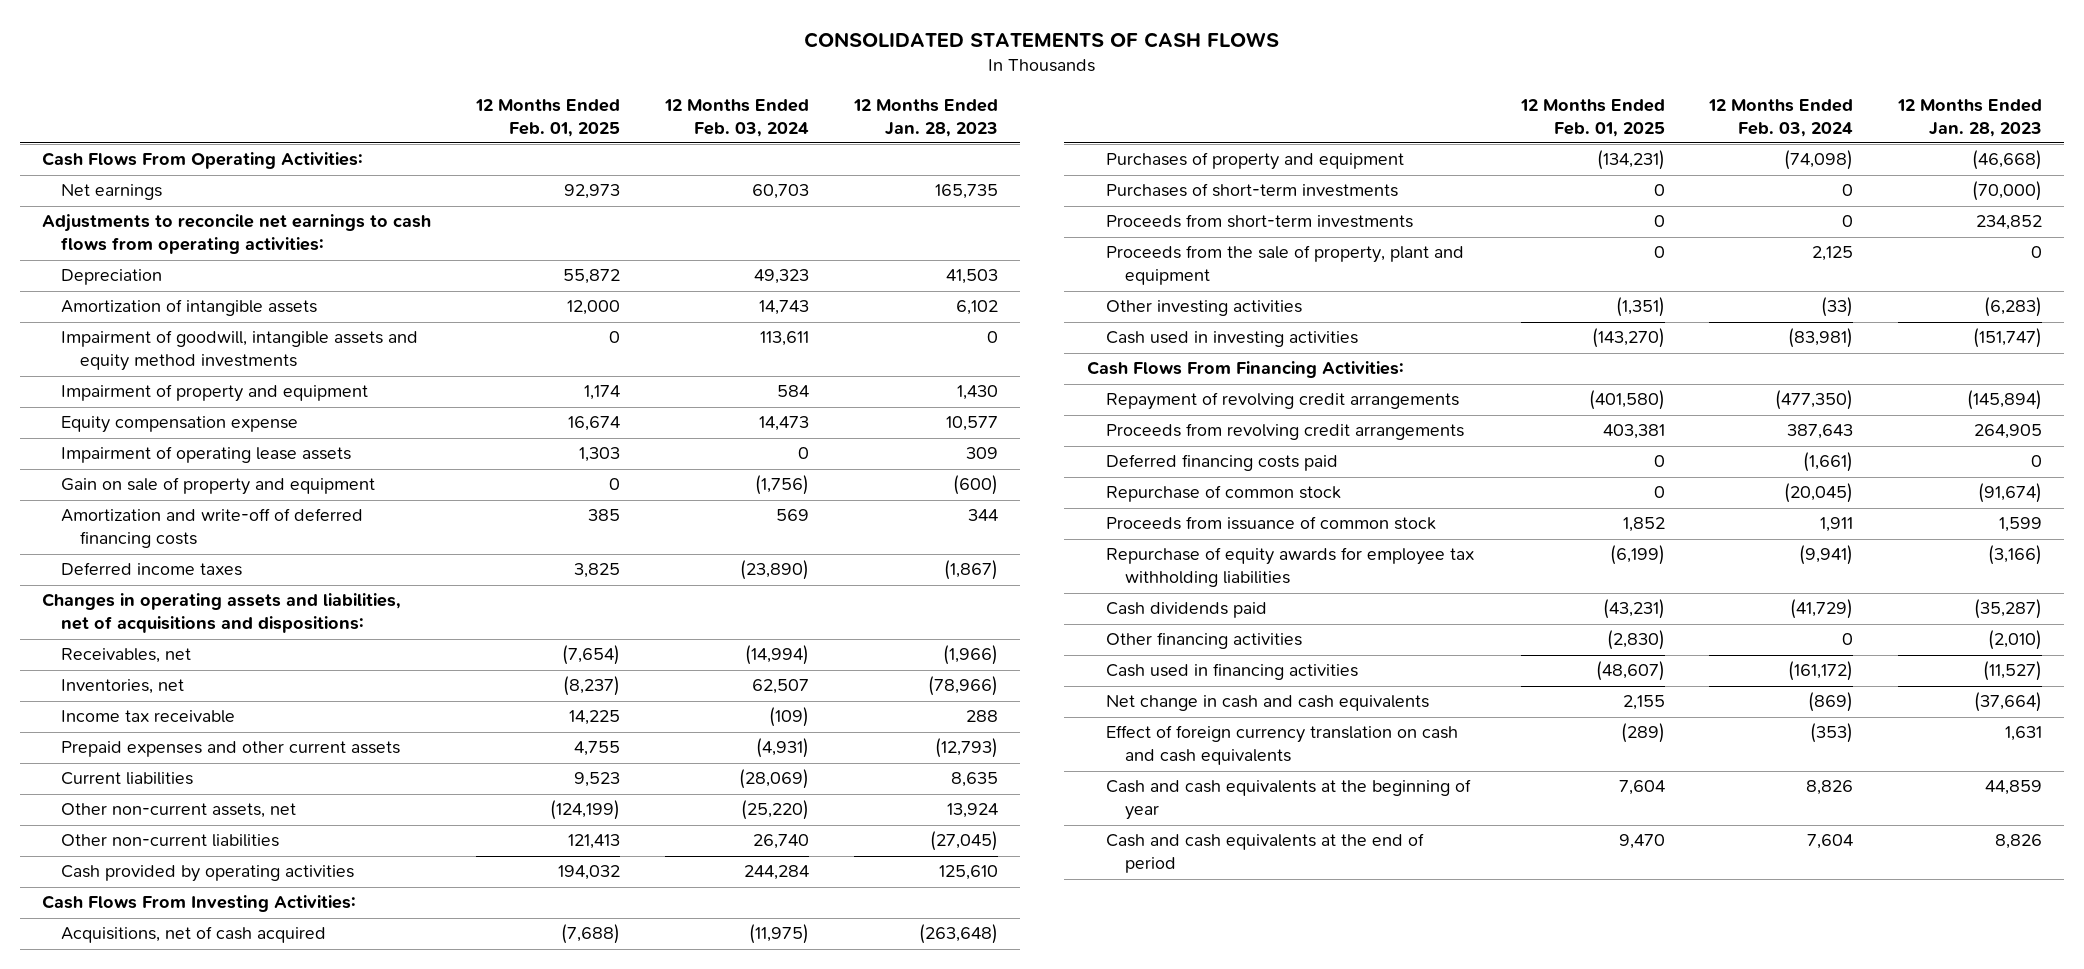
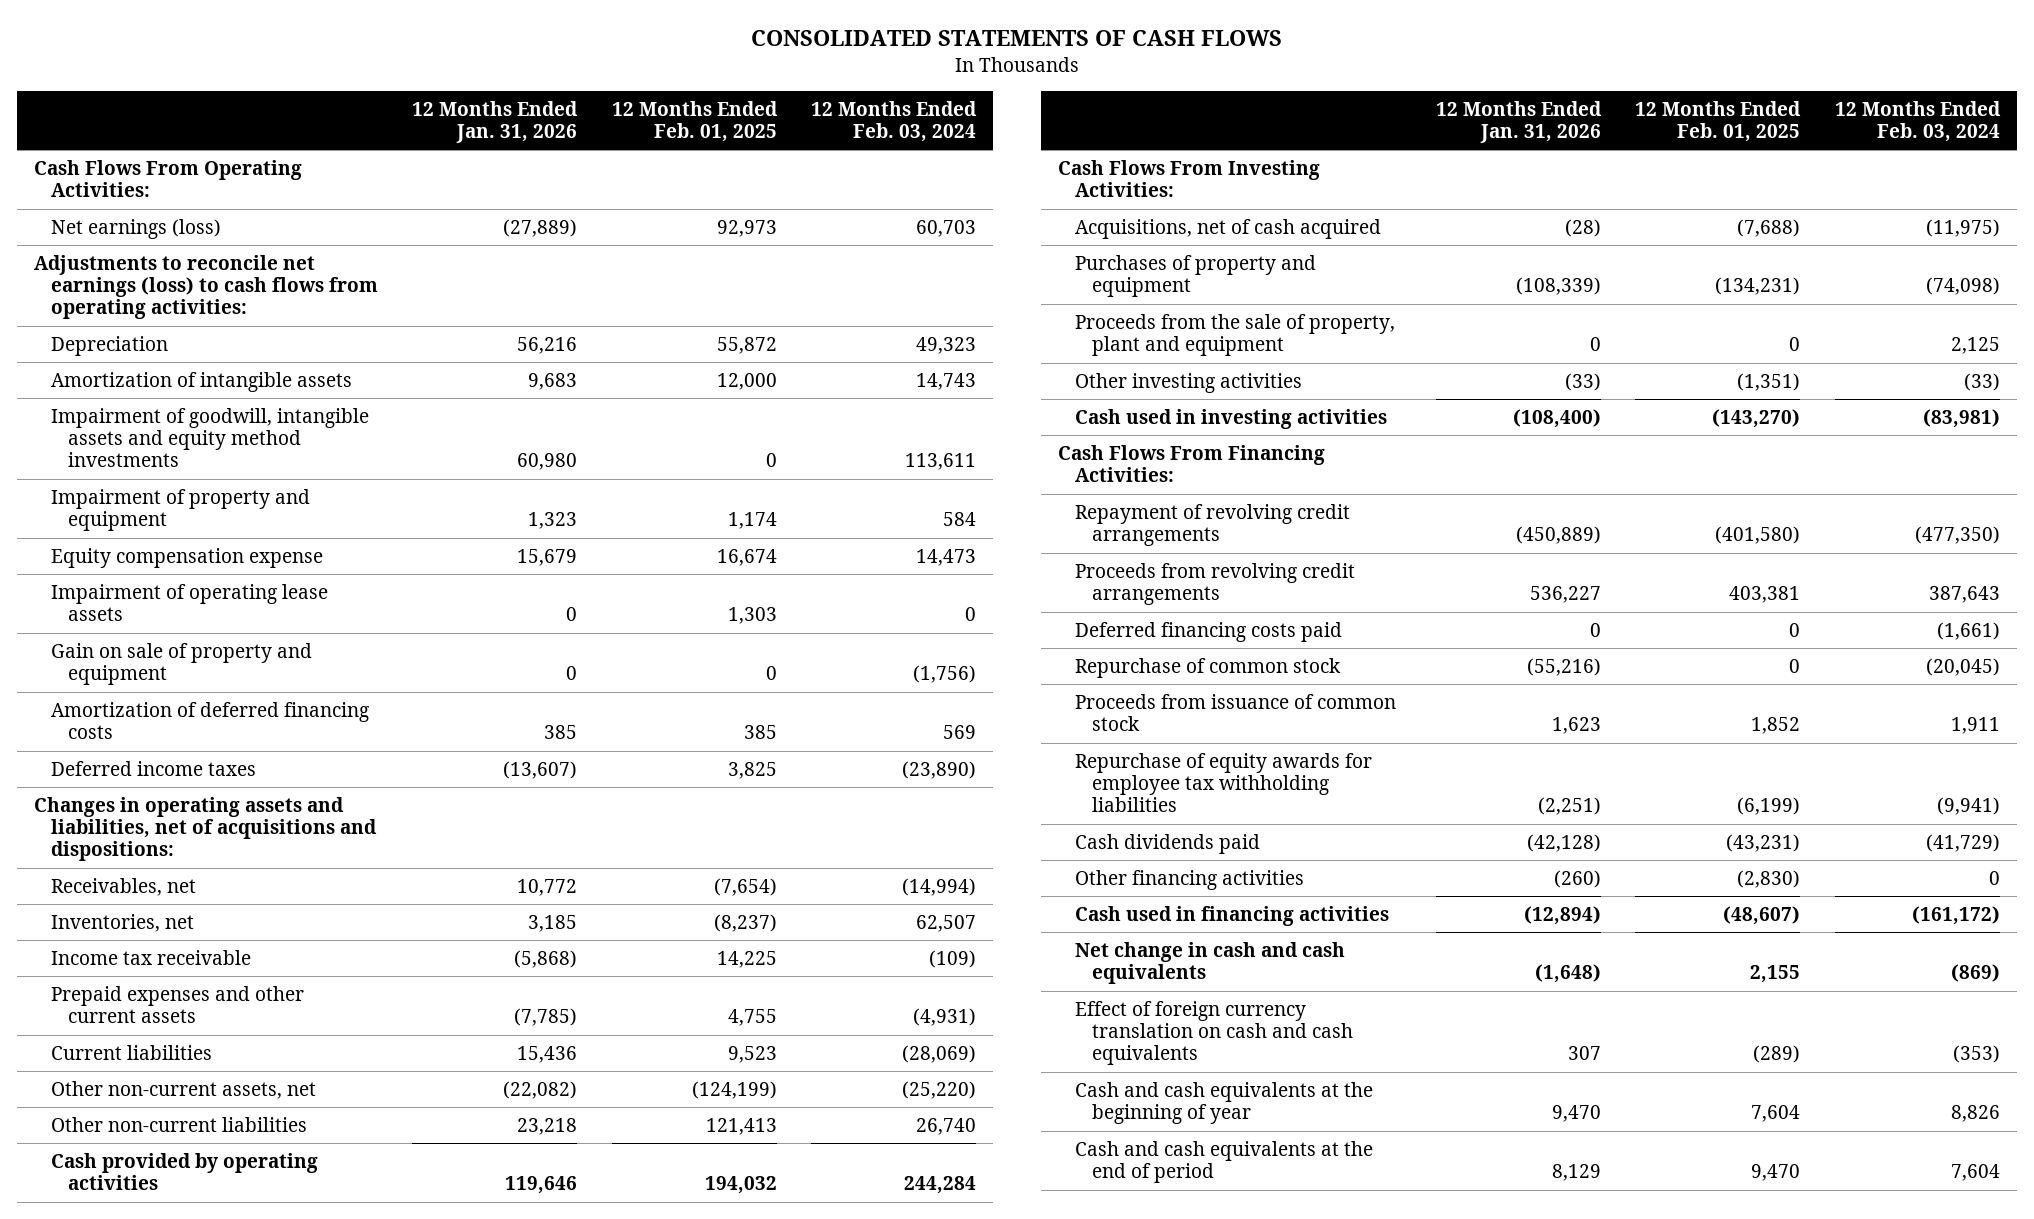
[852,98,998,137] 12 Months Ended Jan. 28, 2023 -> none
none -> [412,100,579,144] 12 Months Ended Jan. 31, 2026
[61,184,163,201] Net earnings -> [50,218,221,239] Net earnings (loss)
[42,214,432,255] Adjustments to reconcile net earnings to cash flows from operating activities: -> [34,254,378,320] Adjustments to reconcile net earnings (loss) to cash flows from operating activities:
[61,508,364,549] Amortization and write-off of deferred financing costs -> [50,701,369,740] Amortization of deferred financing costs
[1105,183,1398,198] Purchases of short-term investments -> none
[1105,214,1413,229] Proceeds from short-term investments -> none

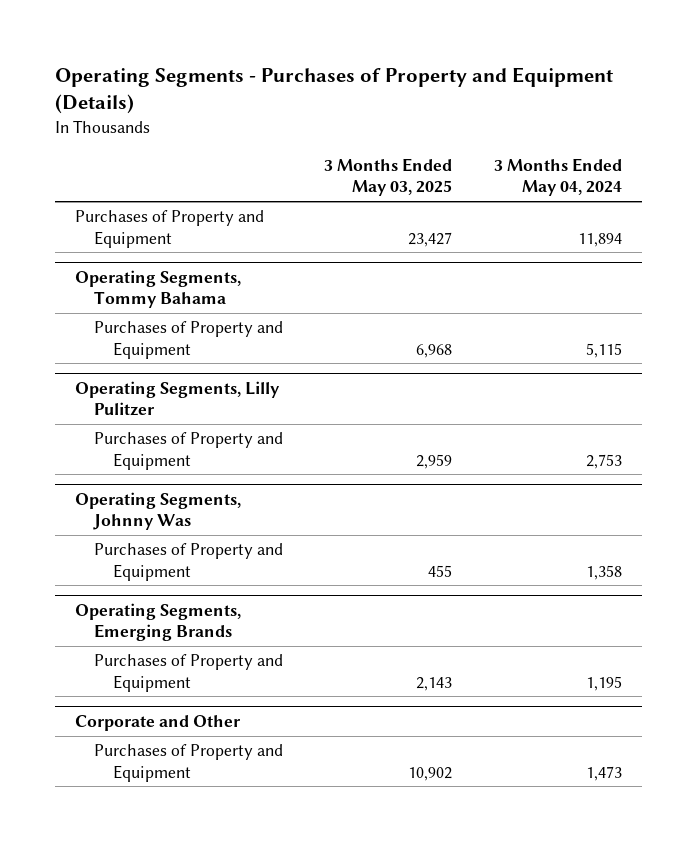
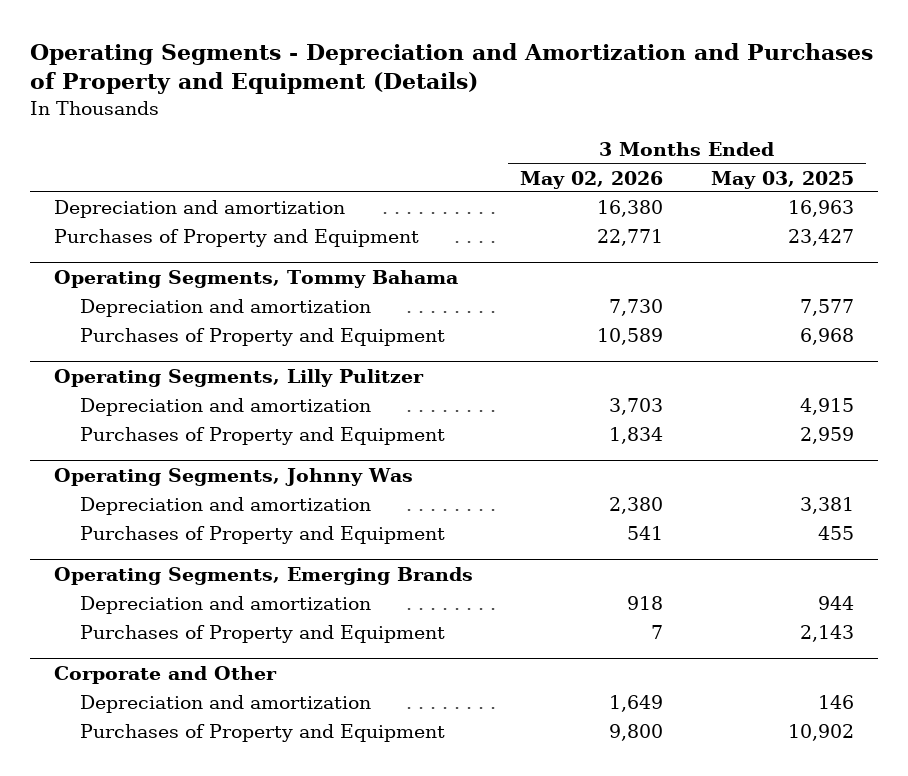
[54,67,613,115] Operating Segments - Purchases of Property and Equipment (Details) -> [29,42,873,95] Operating Segments - Depreciation and Amortization and Purchases of Property and Equipment (Details)
[493,158,622,197] 3 Months Ended May 04, 2024 -> none
none -> [520,170,664,189] May 02, 2026
none -> [53,200,345,219] Depreciation and amortization
none -> [79,299,371,318] Depreciation and amortization
none -> [79,398,371,417] Depreciation and amortization
none -> [79,497,371,516] Depreciation and amortization
none -> [79,596,371,615] Depreciation and amortization
none -> [79,695,371,714] Depreciation and amortization

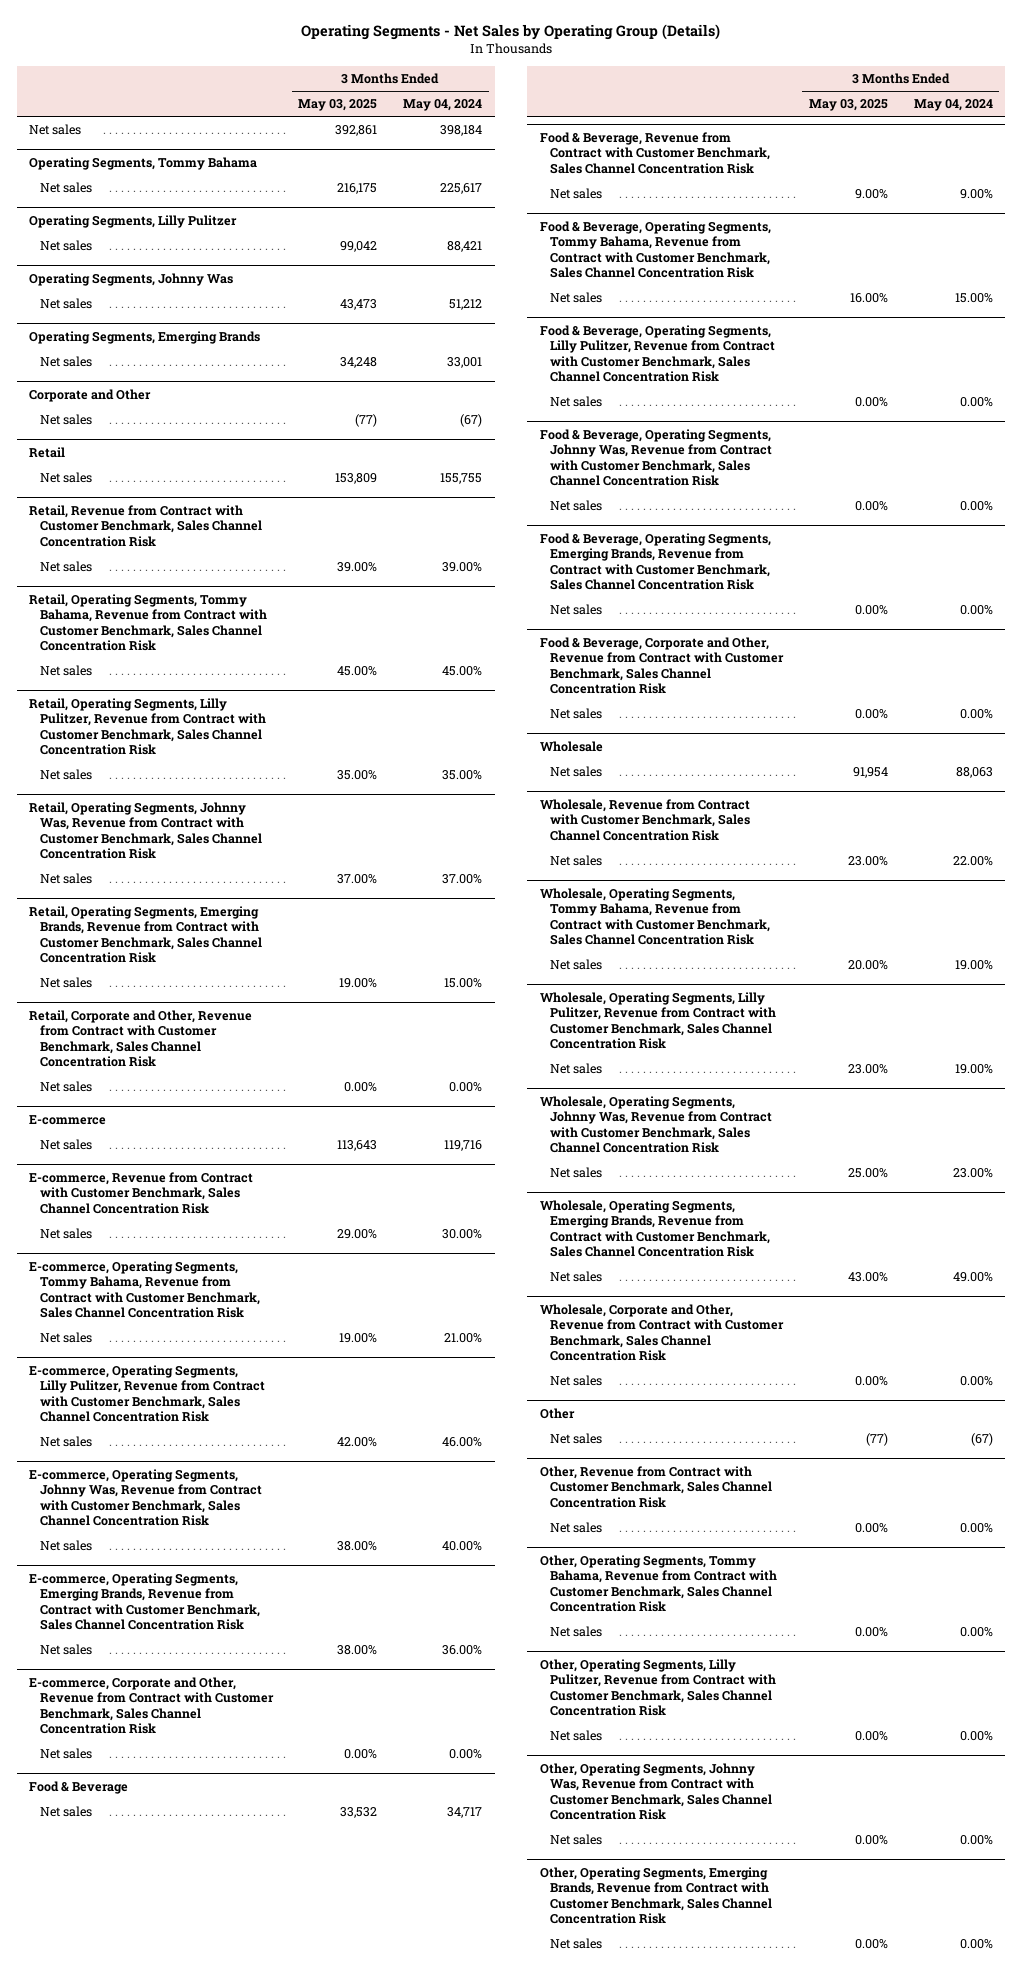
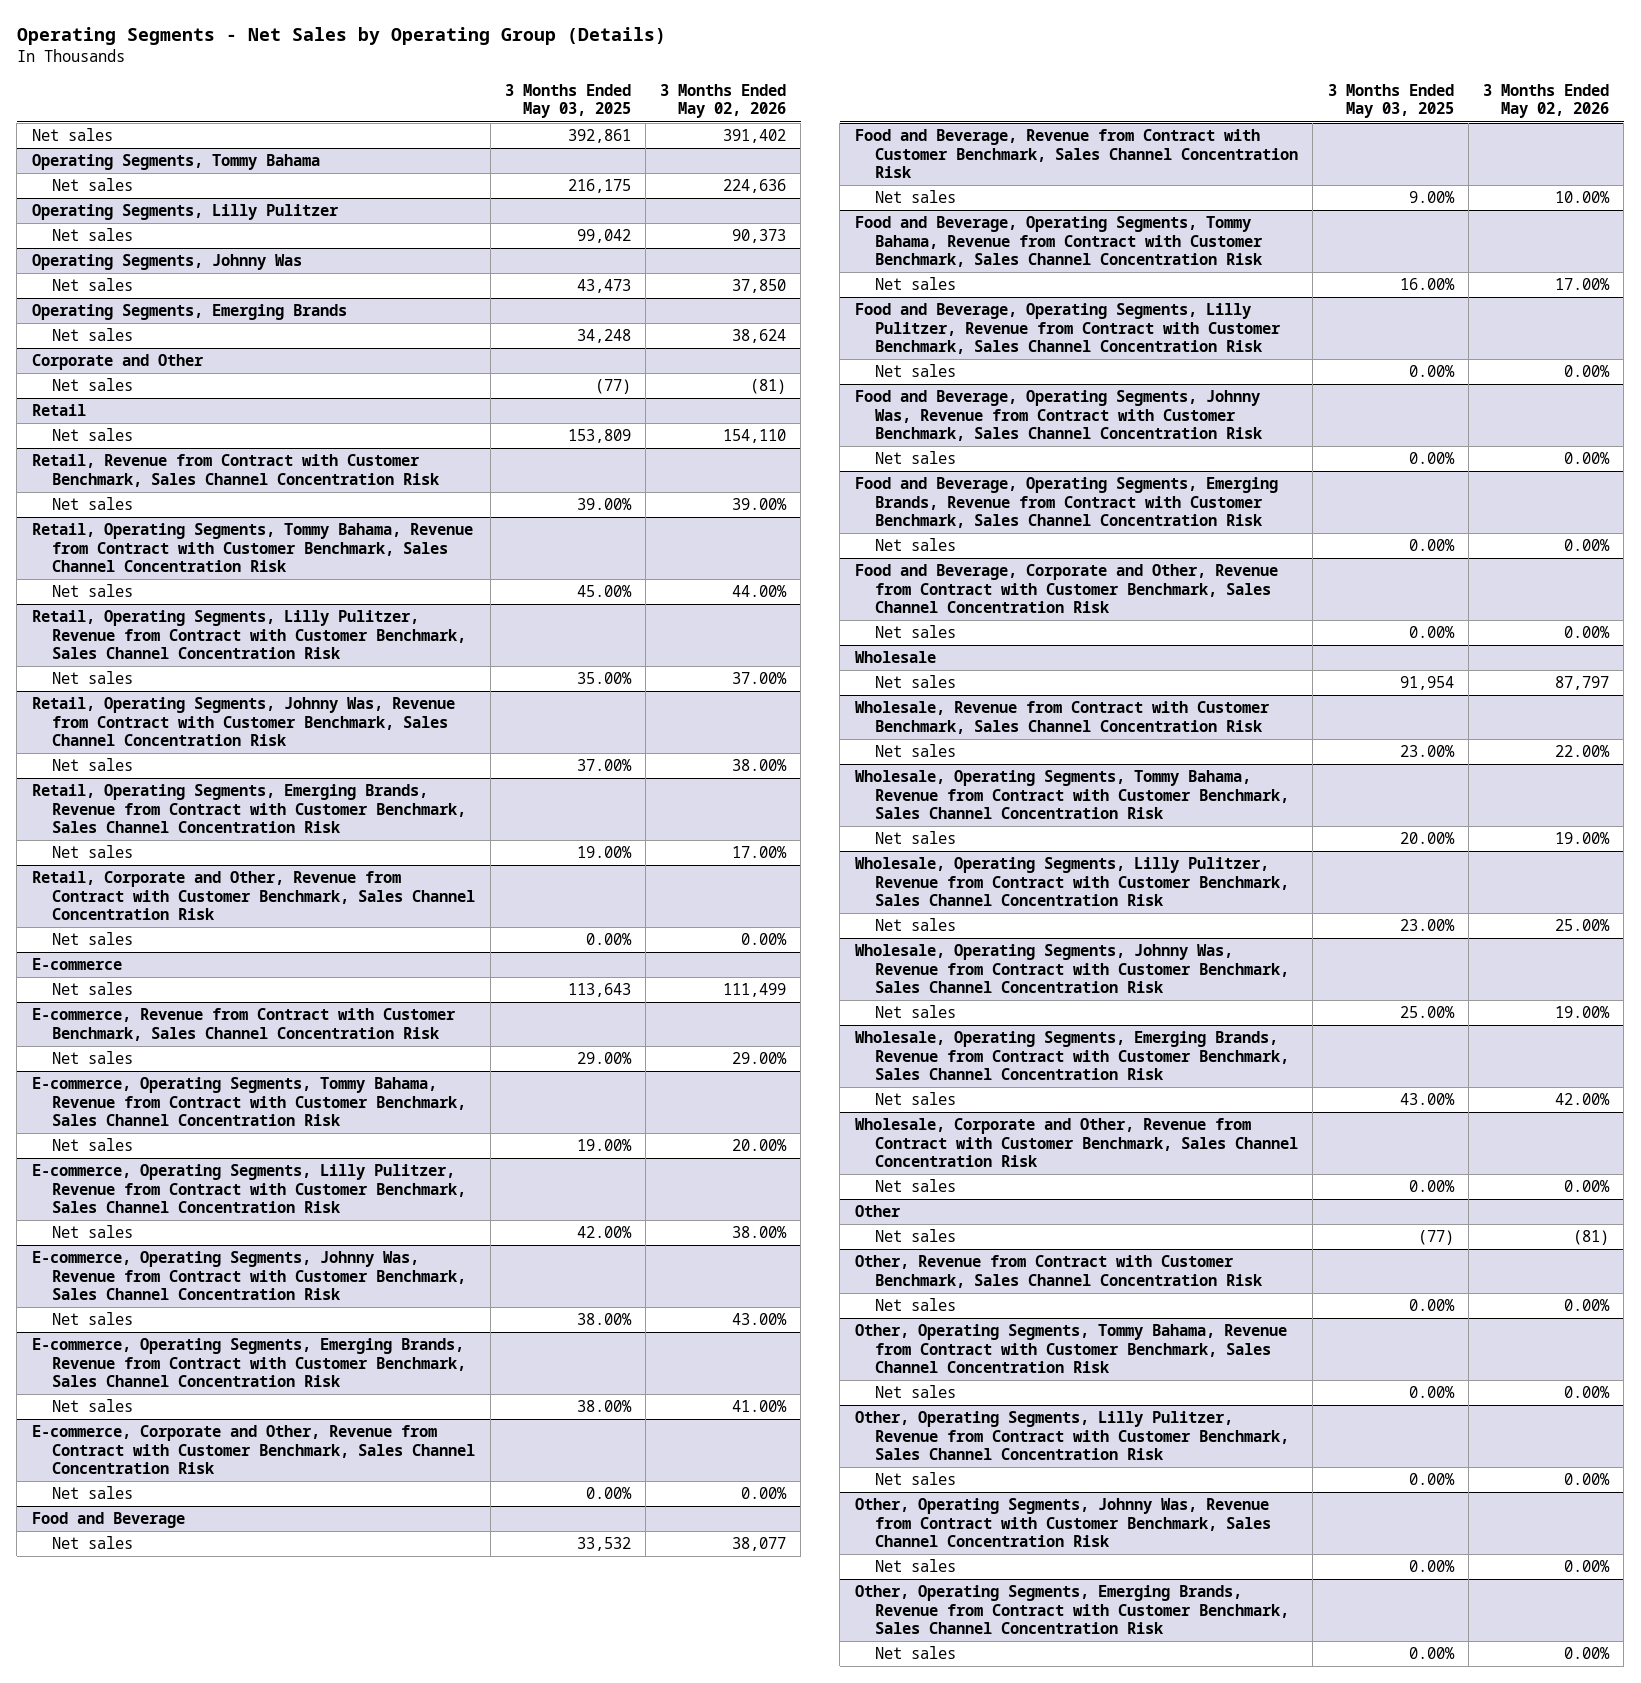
[403,99,483,112] May 04, 2024 -> none
none -> [660,83,787,119] 3 Months Ended May 02, 2026
[29,1780,129,1794] Food & Beverage -> [31,1512,185,1529] Food and Beverage
[539,131,770,174] Food & Beverage, Revenue from Contract with Customer Benchmark, Sales Channel Concentration Risk -> [854,129,1299,179] Food and Beverage, Revenue from Contract with Customer Benchmark, Sales Channel Concentration Risk
[539,220,771,279] Food & Beverage, Operating Segments, Tommy Bahama, Revenue from Contract with Customer Benchmark, Sales Channel Concentration Risk -> [854,216,1264,268] Food and Beverage, Operating Segments, Tommy Bahama, Revenue from Contract with Customer Benchmark, Sales Channel Concentration Risk
[539,324,775,383] Food & Beverage, Operating Segments, Lilly Pulitzer, Revenue from Contract with Customer Benchmark, Sales Channel Concentration Risk -> [854,303,1282,355] Food and Beverage, Operating Segments, Lilly Pulitzer, Revenue from Contract with Customer Benchmark, Sales Channel Concentration Risk
[539,428,772,487] Food & Beverage, Operating Segments, Johnny Was, Revenue from Contract with Customer Benchmark, Sales Channel Concentration Risk -> [854,390,1264,442] Food and Beverage, Operating Segments, Johnny Was, Revenue from Contract with Customer Benchmark, Sales Channel Concentration Risk
[539,532,771,591] Food & Beverage, Operating Segments, Emerging Brands, Revenue from Contract with Customer Benchmark, Sales Channel Concentration Risk -> [854,477,1278,529] Food and Beverage, Operating Segments, Emerging Brands, Revenue from Contract with Customer Benchmark, Sales Channel Concentration Risk
[539,636,784,695] Food & Beverage, Corporate and Other, Revenue from Contract with Customer Benchmark, Sales Channel Concentration Risk -> [854,564,1278,614] Food and Beverage, Corporate and Other, Revenue from Contract with Customer Benchmark, Sales Channel Concentration Risk

